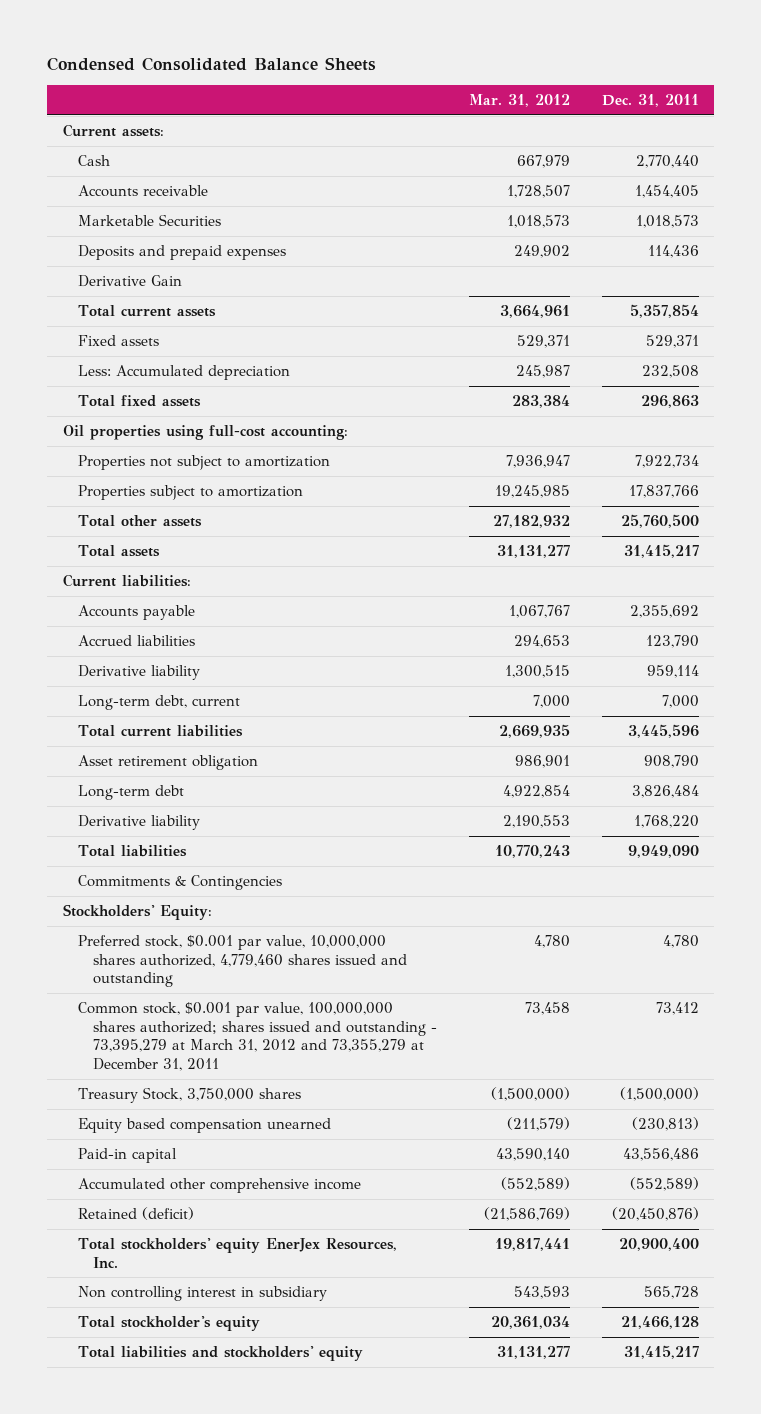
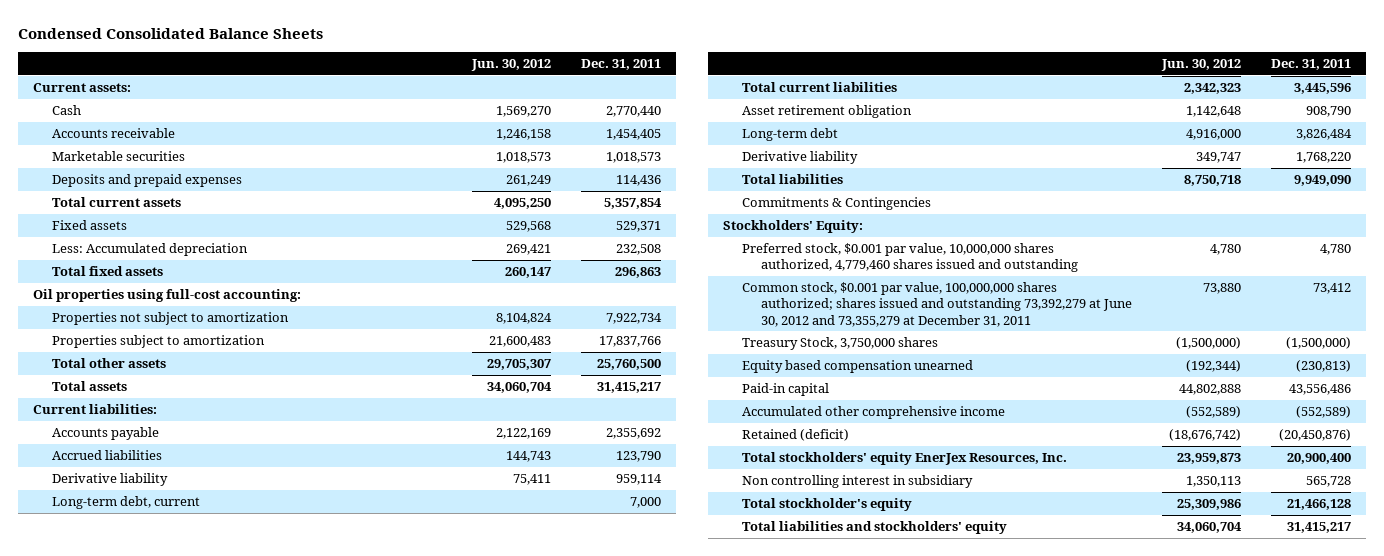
[468,94,570,108] Mar. 31, 2012 -> none
none -> [471,58,552,71] Jun. 30, 2012
[78,213,222,226] Marketable Securities -> [52,151,186,162] Marketable securities
[78,274,183,287] Derivative Gain -> none
[78,1001,438,1072] Common stock, $0.001 par value, 100,000,000 shares authorized; shares issued and outstanding - 73,395,279 at March 31, 2012 and 73,355,279 at December 31, 2011 -> [742,282,1133,327] Common stock, $0.001 par value, 100,000,000 shares authorized; shares issued and outstanding 73,392,279 at June 30, 2012 and 73,355,279 at December 31, 2011

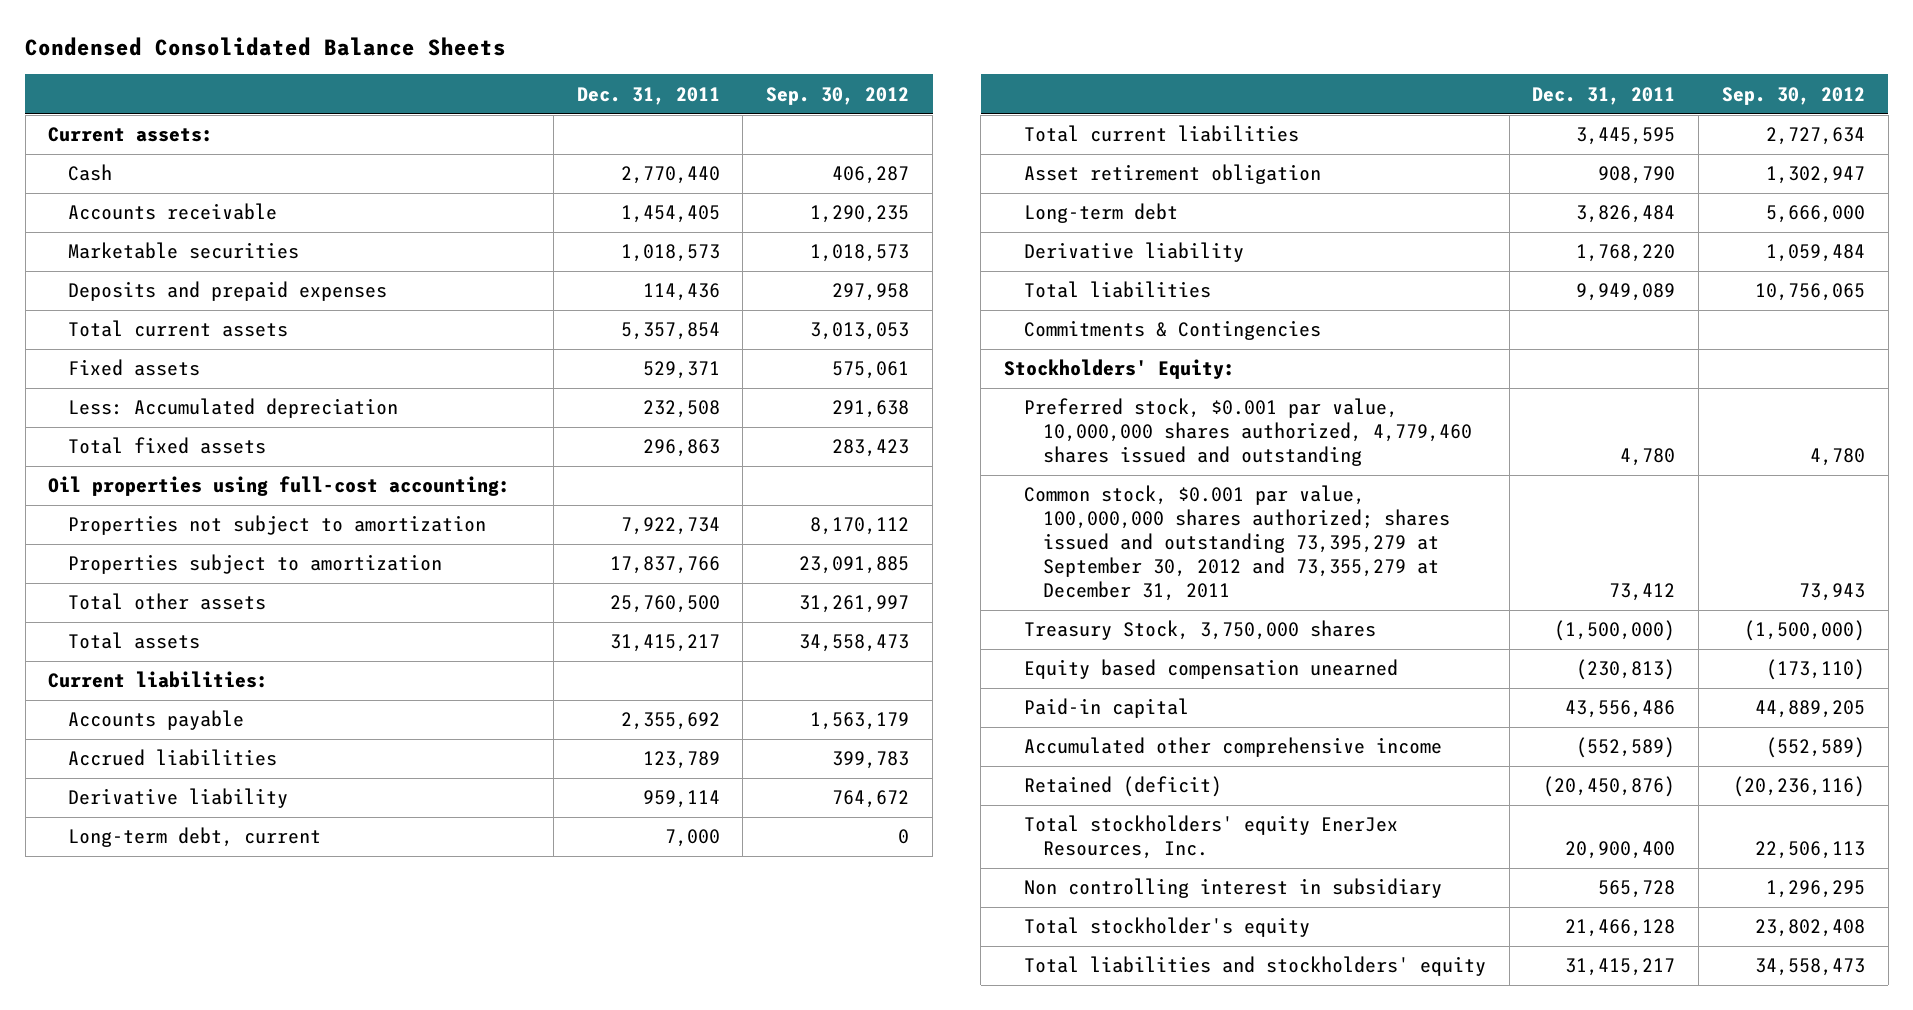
[471,58,552,71] Jun. 30, 2012 -> none
none -> [766,86,910,105] Sep. 30, 2012
[615,451,661,463] 123,790 -> [642,751,720,770] 123,789
[1293,83,1351,95] 3,445,596 -> [1576,127,1676,146] 3,445,595
[1293,175,1351,187] 9,949,090 -> [1576,283,1676,302] 9,949,089
[742,282,1133,327] Common stock, $0.001 par value, 100,000,000 shares authorized; shares issued and outstanding 73,392,279 at June 30, 2012 and 73,355,279 at December 31, 2011 -> [1023,485,1451,602] Common stock, $0.001 par value, 100,000,000 shares authorized; shares issued and outstanding 73,395,279 at September 30, 2012 and 73,355,279 at December 31, 2011

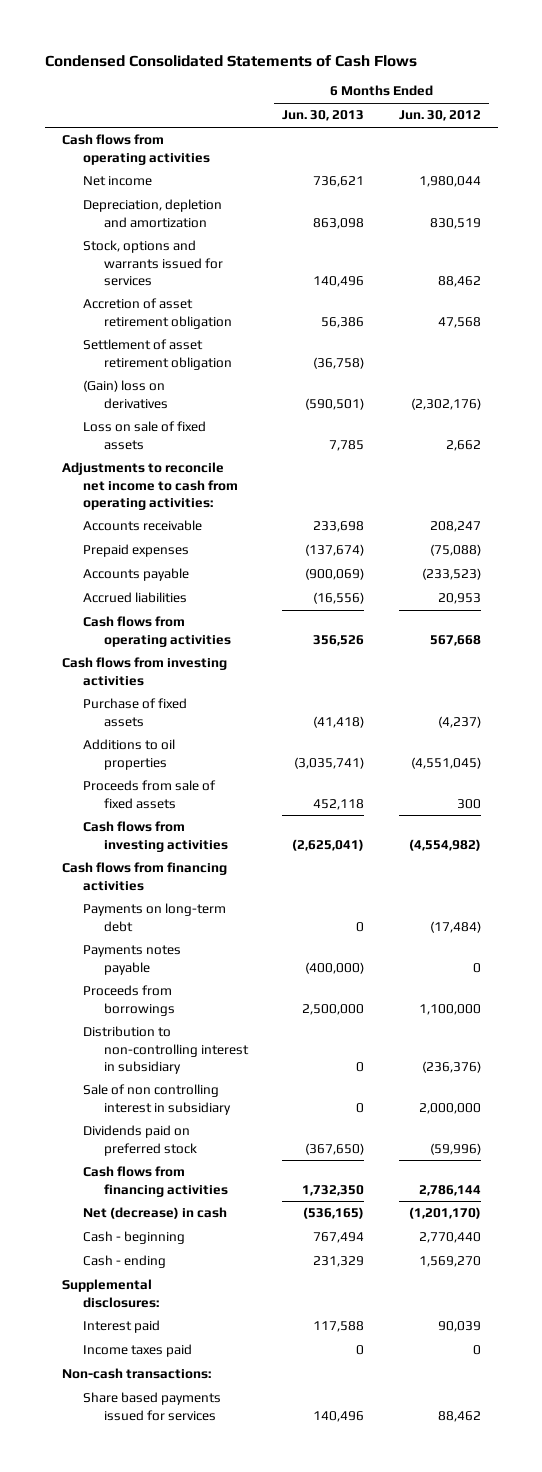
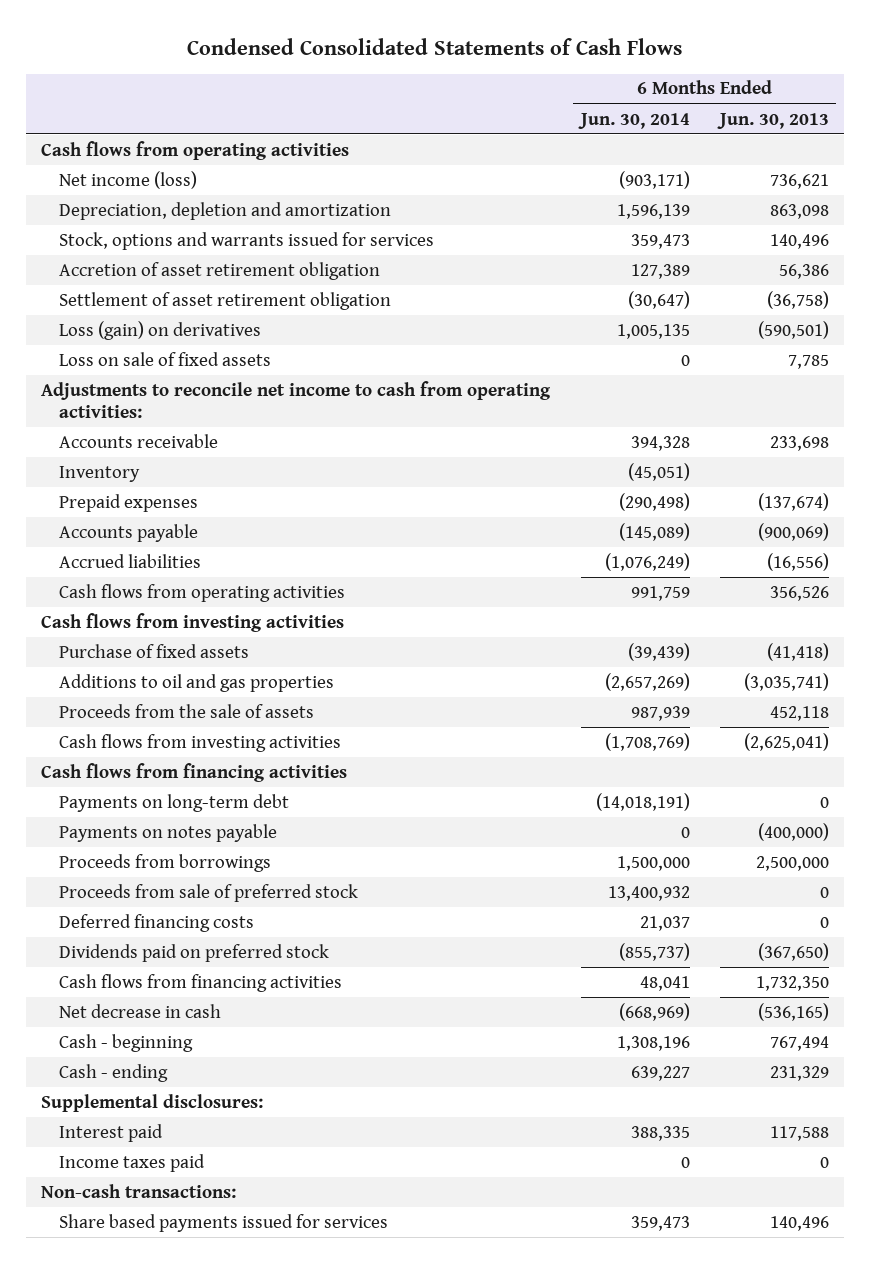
[398,110,481,122] Jun. 30, 2012 -> none
none -> [577,112,690,129] Jun. 30, 2014
[82,176,152,187] Net income -> [59,170,198,189] Net income (loss)
[82,380,169,409] (Gain) loss on derivatives -> [59,320,262,340] Loss (gain) on derivatives
none -> [59,465,141,482] Inventory
[82,739,175,770] Additions to oil properties -> [59,673,335,692] Additions to oil and gas properties
[82,780,216,809] Proceeds from sale of fixed assets -> [59,703,315,718] Proceeds from the sale of assets
[82,945,181,975] Payments notes payable -> [59,823,278,842] Payments on notes payable
[82,1026,250,1074] Distribution to non-controlling interest in subsidiary -> none
[82,1084,232,1115] Sale of non controlling interest in subsidiary -> none
none -> [59,883,359,902] Proceeds from sale of preferred stock
none -> [59,913,255,932] Deferred financing costs
[82,1207,227,1220] Net (decrease) in cash -> [59,1003,222,1018] Net decrease in cash

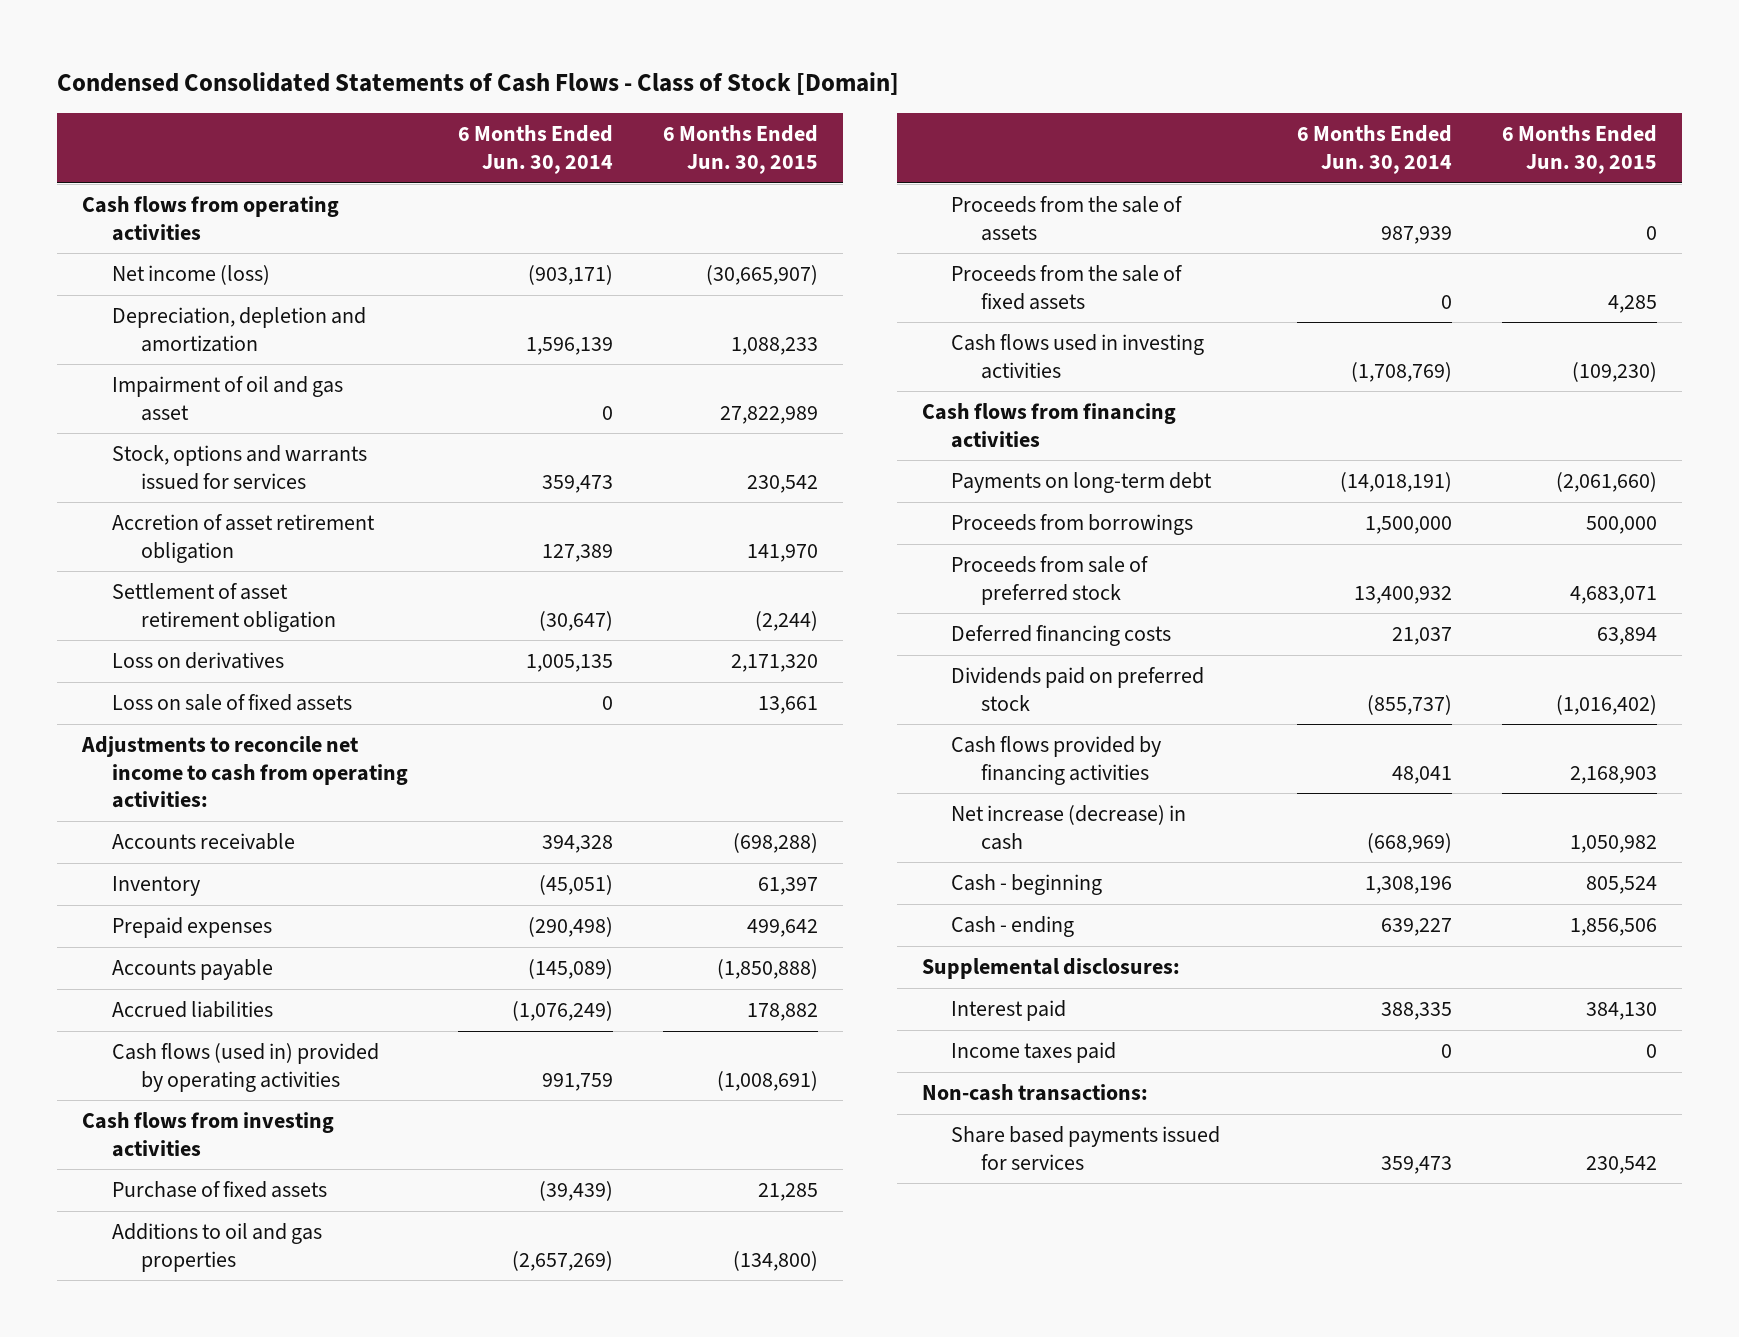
[187,38,683,56] Condensed Consolidated Statements of Cash Flows -> [57,72,900,96] Condensed Consolidated Statements of Cash Flows - Class of Stock [Domain]
[716,112,829,129] Jun. 30, 2013 -> none
none -> [662,125,818,174] 6 Months Ended Jun. 30, 2015
none -> [111,376,343,421] Impairment of oil and gas asset
[59,320,262,340] Loss (gain) on derivatives -> [111,652,284,670] Loss on derivatives
[59,583,346,602] Cash flows from operating activities -> [111,1043,379,1092] Cash flows (used in) provided by operating activities
none -> [951,265,1184,310] Proceeds from the sale of fixed assets
[59,733,342,752] Cash flows from investing activities -> [951,334,1205,379] Cash flows used in investing activities
[59,823,278,842] Payments on notes payable -> none
[59,973,343,992] Cash flows from financing activities -> [951,736,1162,785] Cash flows provided by financing activities
[59,1003,222,1018] Net decrease in cash -> [951,805,1187,850] Net increase (decrease) in cash

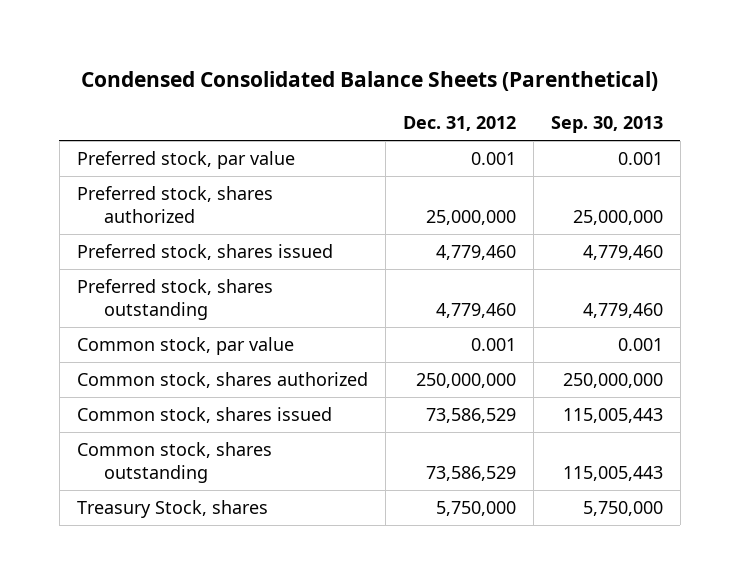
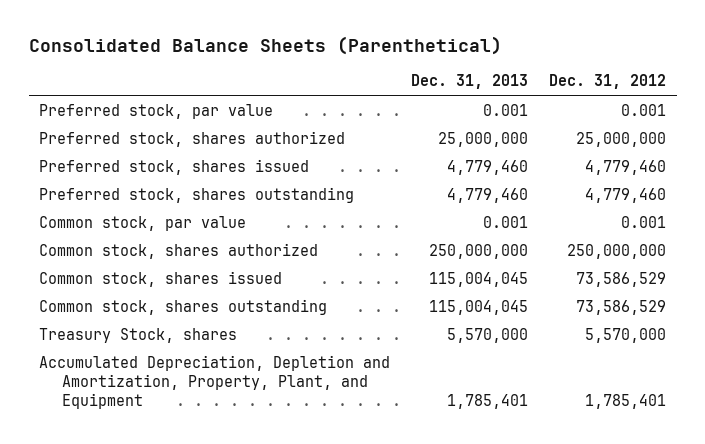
[80,71,658,92] Condensed Consolidated Balance Sheets (Parenthetical) -> [28,35,502,55] Consolidated Balance Sheets (Parenthetical)
[550,116,663,134] Sep. 30, 2013 -> none
none -> [411,74,529,90] Dec. 31, 2013
[435,501,516,517] 5,750,000 -> [585,327,667,343] 5,570,000
none -> [39,354,391,410] Accumulated Depreciation, Depletion and Amortization, Property, Plant, and Equipment

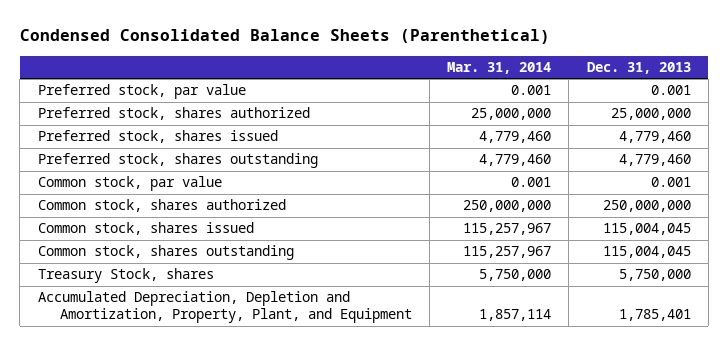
[28,35,502,55] Consolidated Balance Sheets (Parenthetical) -> [19,29,550,45] Condensed Consolidated Balance Sheets (Parenthetical)
[549,74,667,90] Dec. 31, 2012 -> none
none -> [447,61,552,74] Mar. 31, 2014
[447,327,529,343] 5,570,000 -> [618,269,691,282] 5,750,000

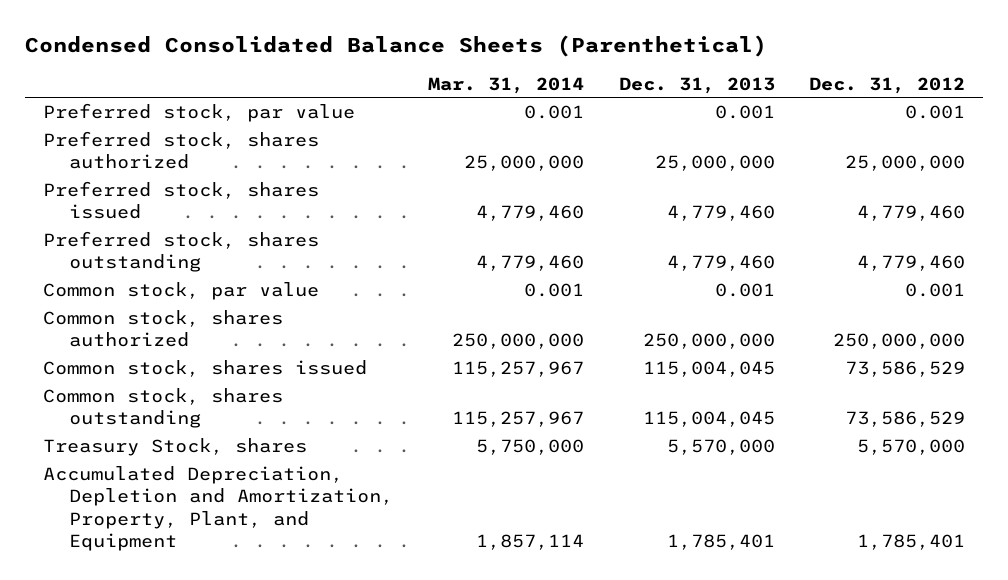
none -> [809,76,966,94] Dec. 31, 2012
[618,269,691,282] 5,750,000 -> [666,438,775,455] 5,570,000

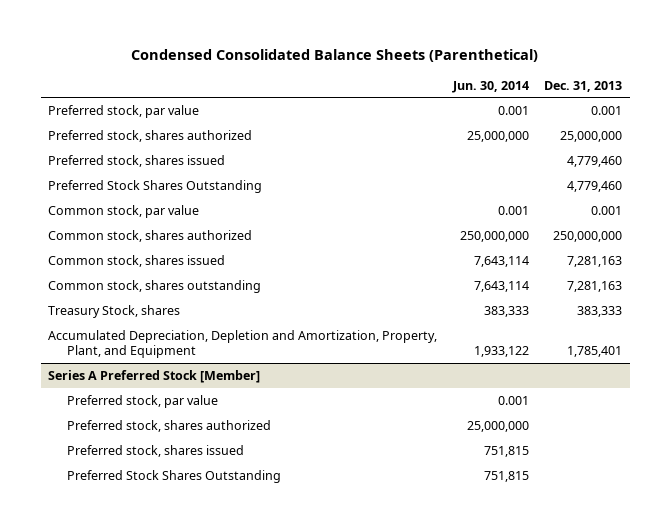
[427,76,584,94] Mar. 31, 2014 -> none
[809,76,966,94] Dec. 31, 2012 -> none
none -> [451,80,529,93] Jun. 30, 2014
[42,230,319,273] Preferred stock, shares outstanding -> [48,179,263,193] Preferred Stock Shares Outstanding
[642,360,775,377] 115,004,045 -> [567,255,623,267] 7,281,163
[642,411,775,428] 115,004,045 -> [567,280,623,292] 7,281,163
[666,438,775,455] 5,570,000 -> [577,305,623,317] 383,333
none -> [48,369,261,383] Series A Preferred Stock [Member]
none -> [66,394,218,408] Preferred stock, par value
none -> [66,419,271,432] Preferred stock, shares authorized
none -> [66,444,244,457] Preferred stock, shares issued
none -> [66,469,281,483] Preferred Stock Shares Outstanding

